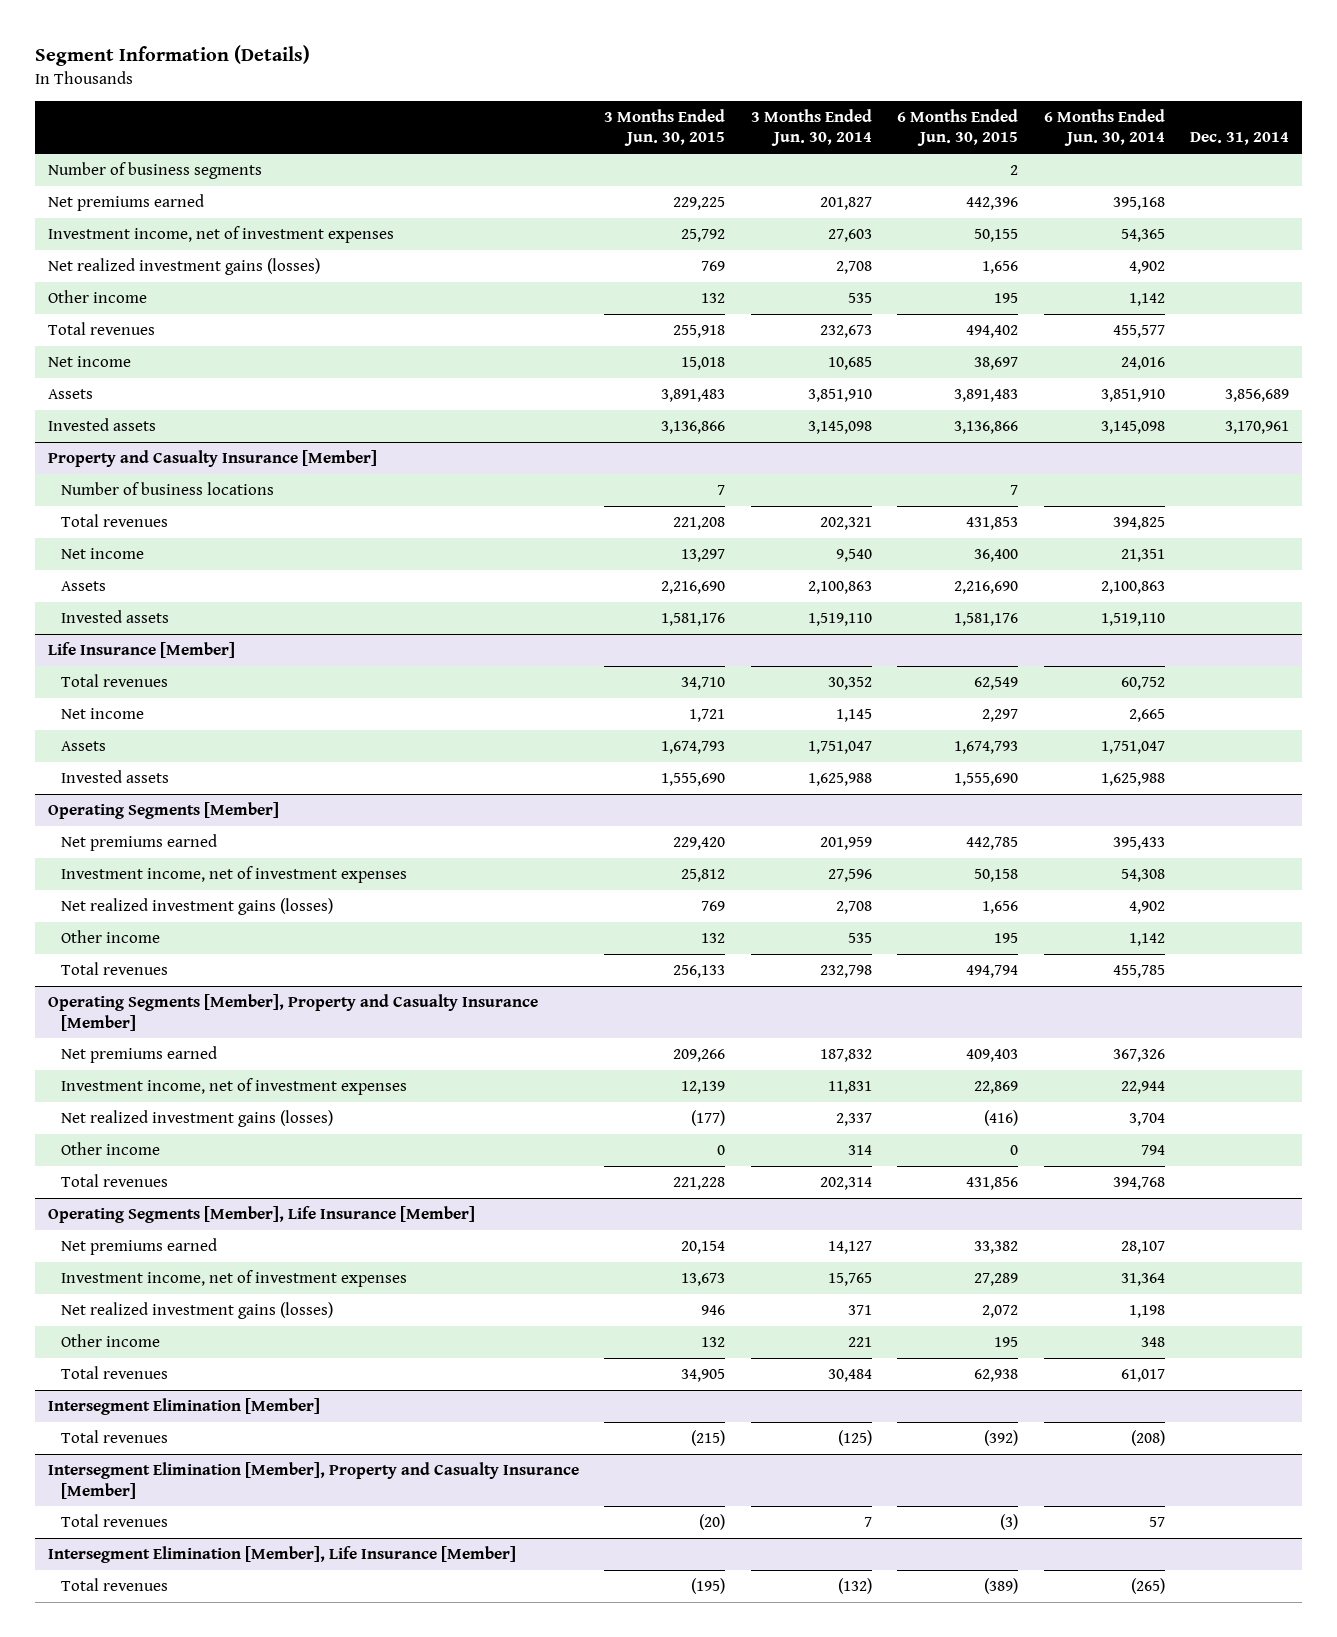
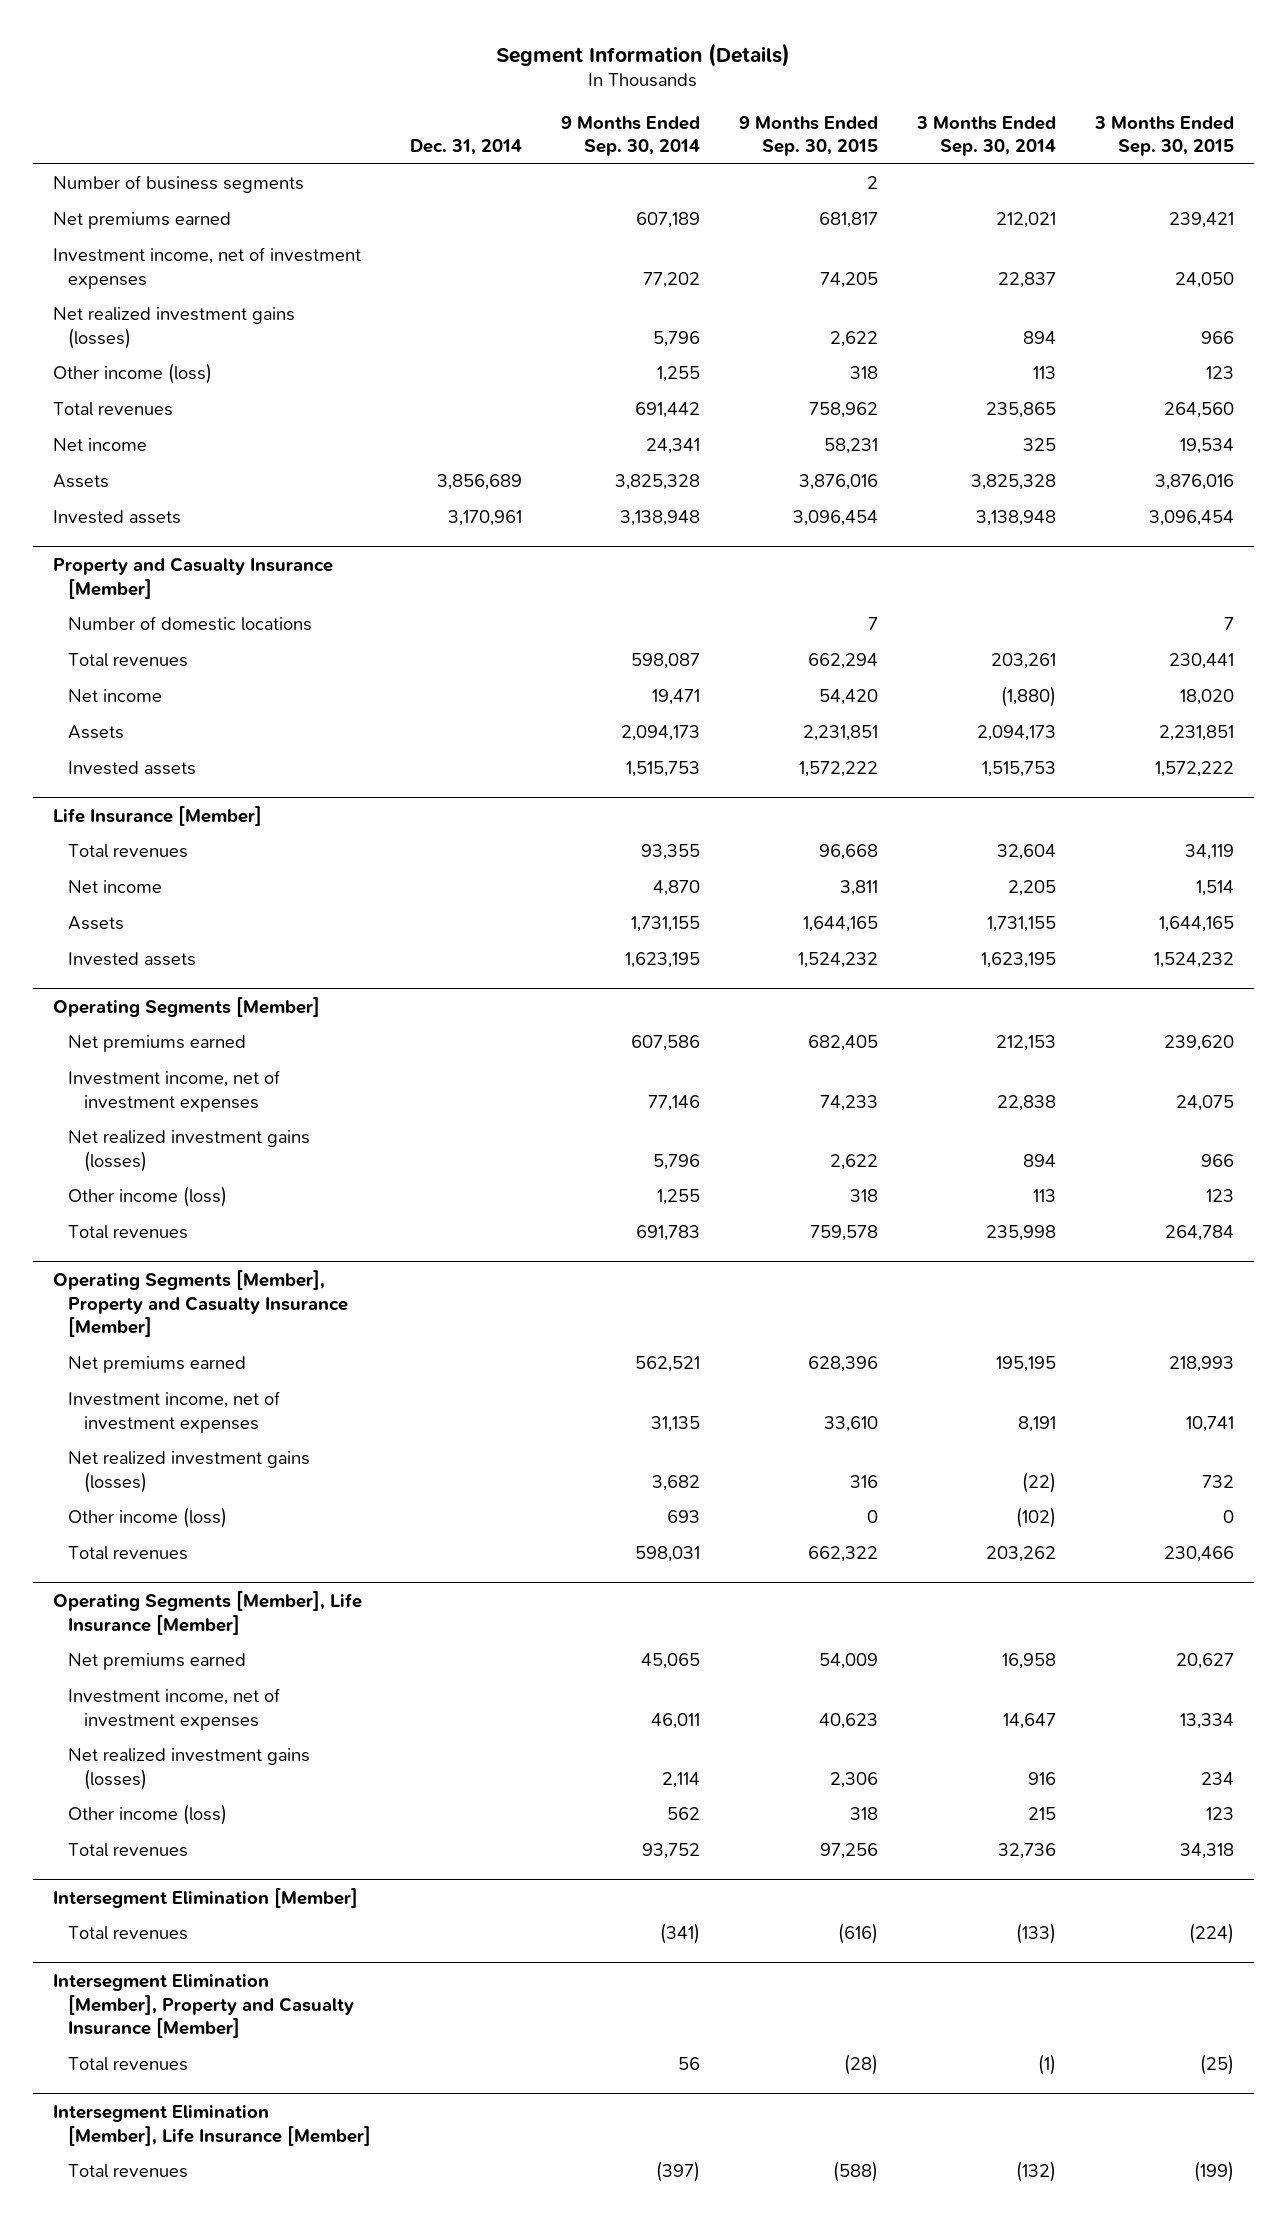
[604,108,726,147] 3 Months Ended Jun. 30, 2015 -> none
[750,108,872,147] 3 Months Ended Jun. 30, 2014 -> none
[897,108,1019,147] 6 Months Ended Jun. 30, 2015 -> none
[1043,108,1165,147] 6 Months Ended Jun. 30, 2014 -> none
none -> [561,115,701,157] 9 Months Ended Sep. 30, 2014
none -> [739,115,879,157] 9 Months Ended Sep. 30, 2015
none -> [916,115,1057,157] 3 Months Ended Sep. 30, 2014
none -> [1094,115,1235,157] 3 Months Ended Sep. 30, 2015
[47,290,147,304] Other income -> [52,363,212,385] Other income (loss)
[60,482,274,496] Number of business locations -> [68,616,313,632] Number of domestic locations
[60,930,160,944] Other income -> [68,1186,228,1208] Other income (loss)
[60,1142,160,1156] Other income -> [68,1507,228,1529] Other income (loss)
[60,1334,160,1348] Other income -> [68,1804,228,1826] Other income (loss)

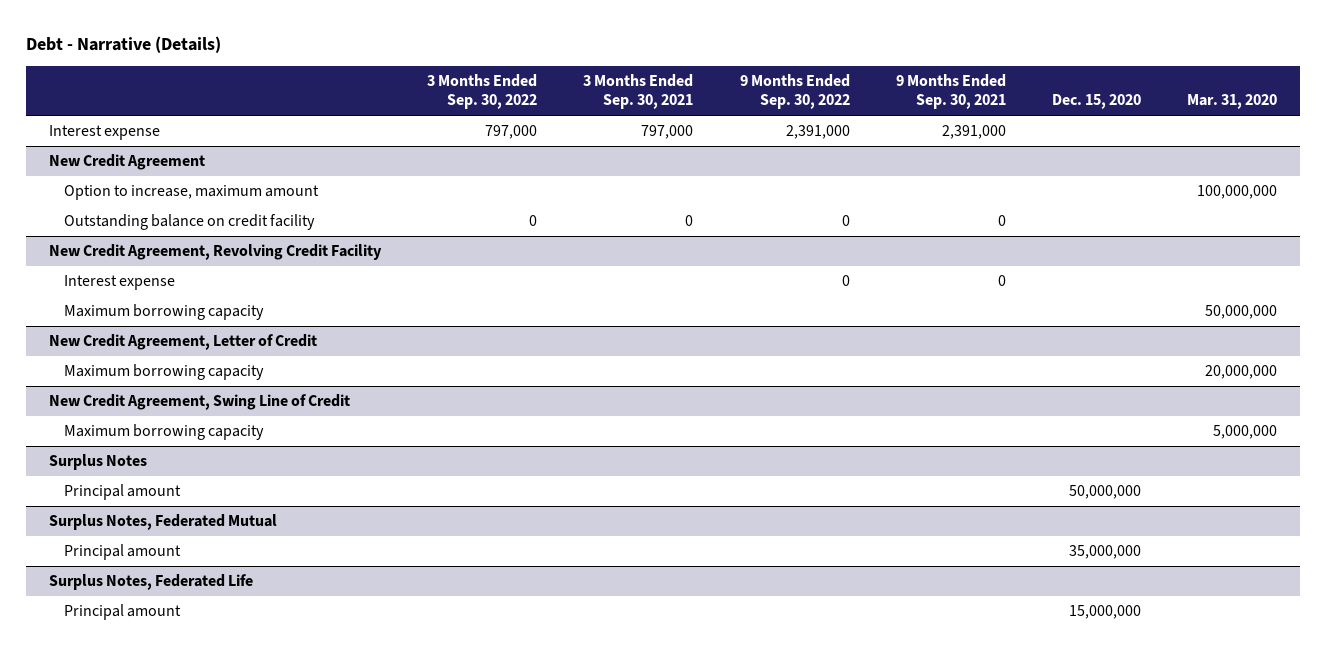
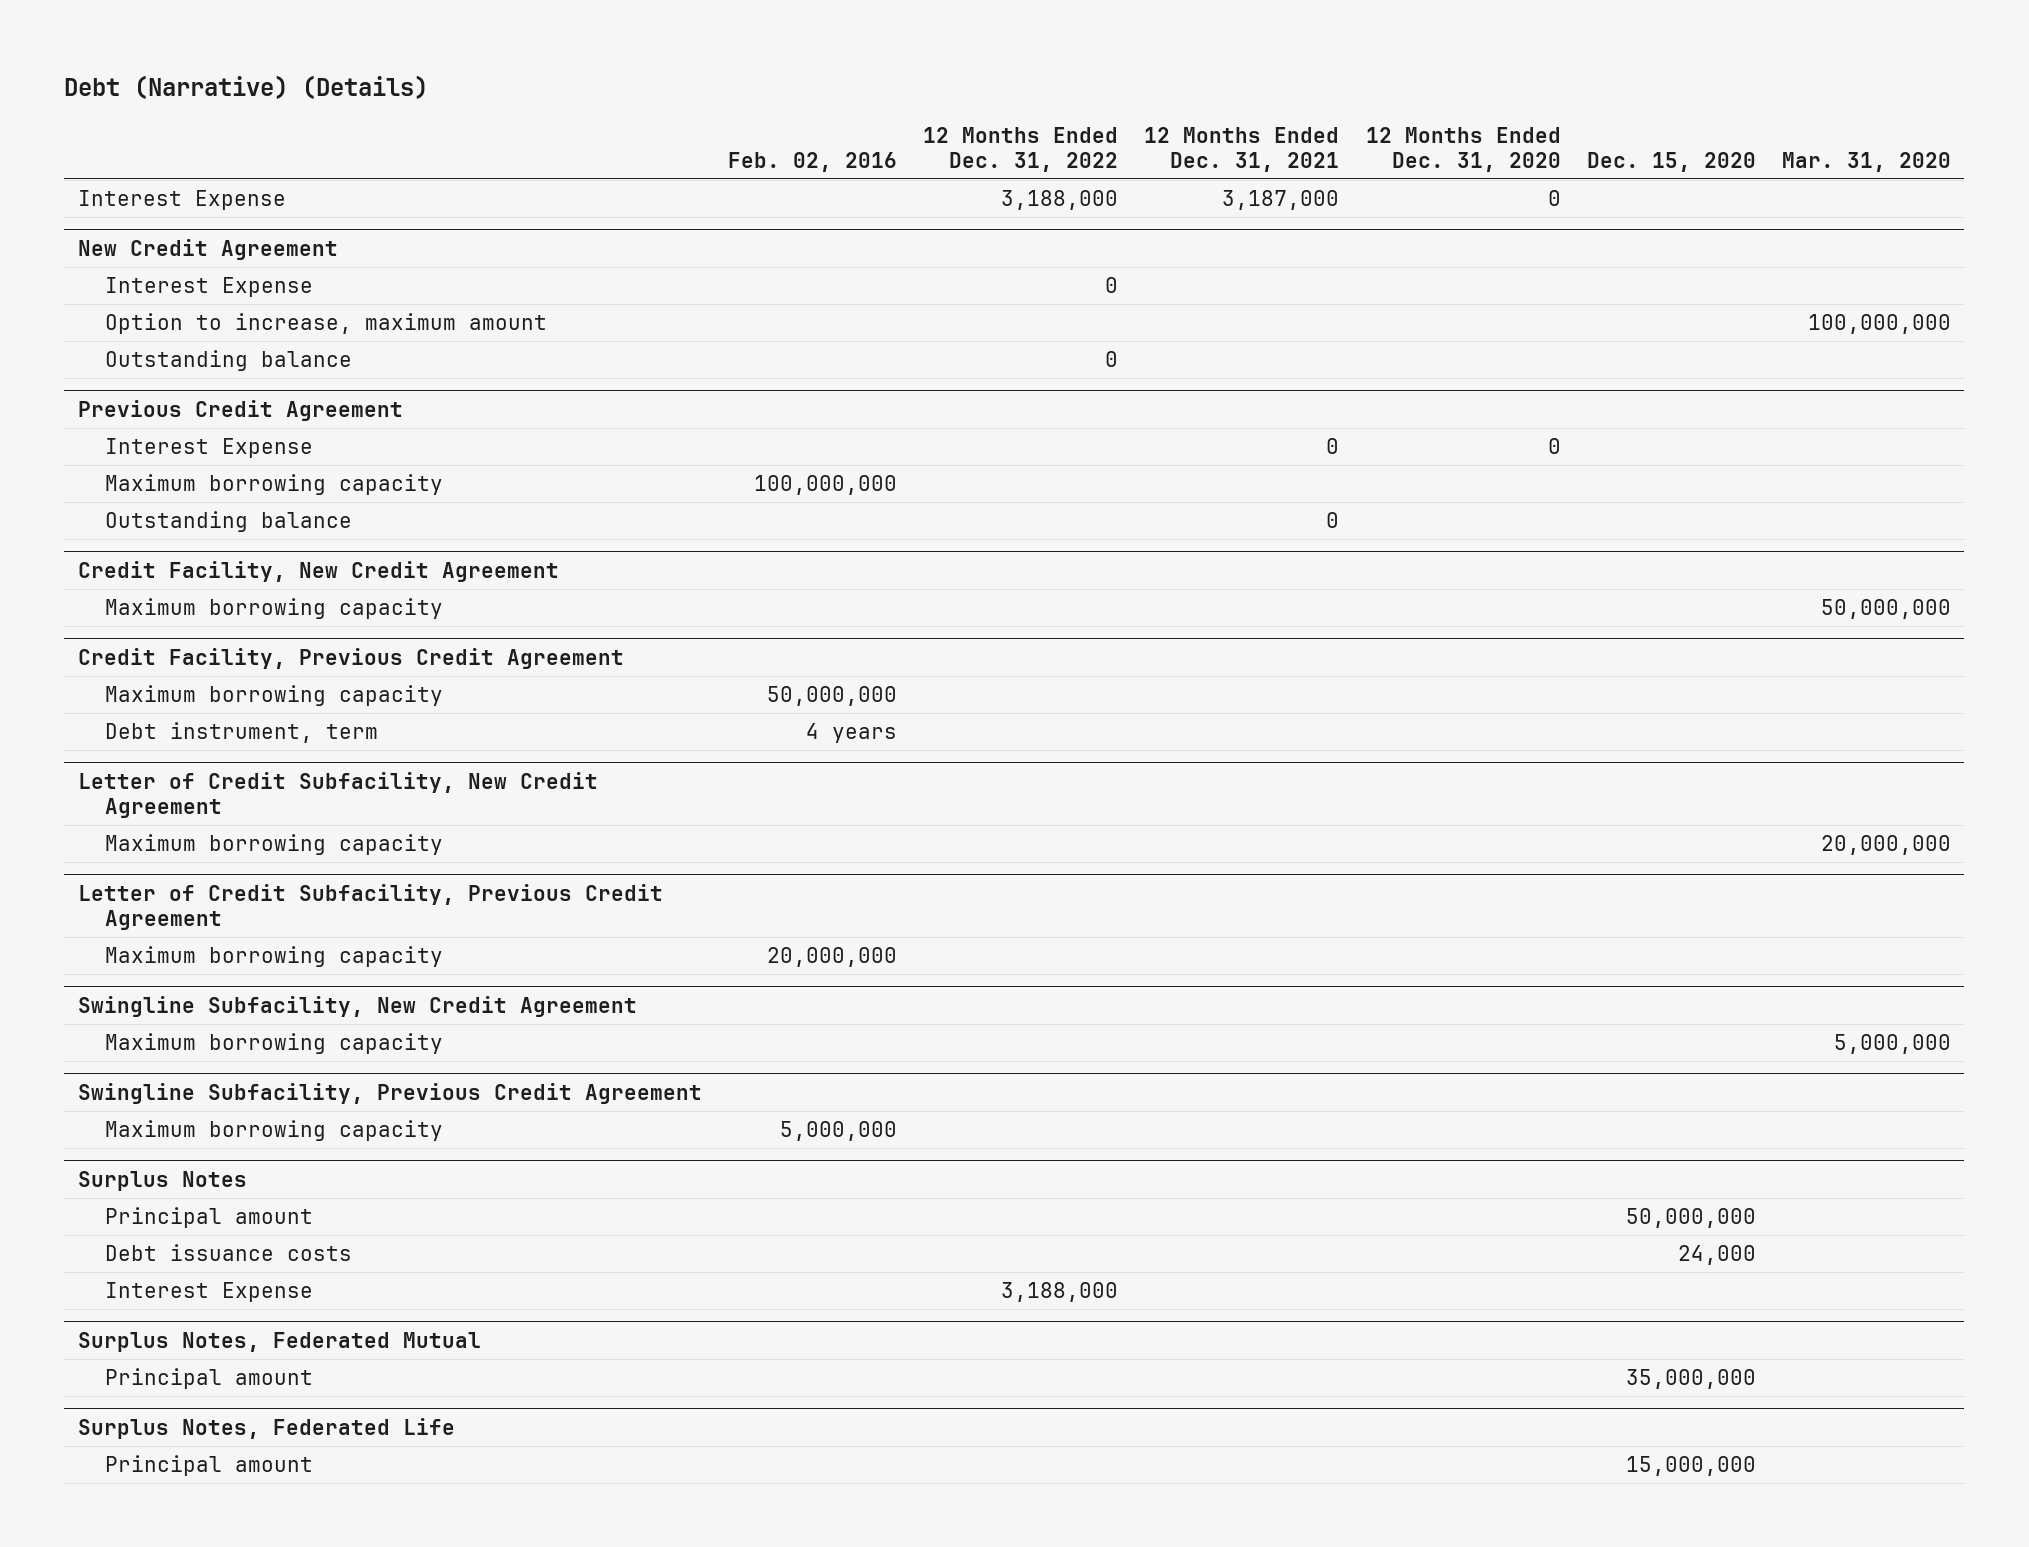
[26,36,222,54] Debt - Narrative (Details) -> [64,75,429,100] Debt (Narrative) (Details)
[427,74,538,110] 3 Months Ended Sep. 30, 2022 -> none
[583,74,694,110] 3 Months Ended Sep. 30, 2021 -> none
[739,74,850,110] 9 Months Ended Sep. 30, 2022 -> none
[895,74,1006,110] 9 Months Ended Sep. 30, 2021 -> none
none -> [727,151,897,172] Feb. 02, 2016
none -> [923,126,1119,172] 12 Months Ended Dec. 31, 2022
none -> [1144,126,1340,172] 12 Months Ended Dec. 31, 2021
none -> [1365,126,1561,172] 12 Months Ended Dec. 31, 2020
[49,125,161,141] Interest expense -> [77,190,286,211] Interest Expense
none -> [105,277,314,298] Interest Expense
[64,275,176,291] Interest expense -> none
[64,214,316,231] Outstanding balance on credit facility -> [105,350,353,372] Outstanding balance
none -> [77,399,403,421] Previous Credit Agreement
none -> [105,438,314,459] Interest Expense
none -> [105,474,444,496] Maximum borrowing capacity
none -> [105,511,353,533] Outstanding balance
[49,244,383,261] New Credit Agreement, Revolving Credit Facility -> [77,560,559,582] Credit Facility, New Credit Agreement
none -> [77,647,624,669] Credit Facility, Previous Credit Agreement
none -> [105,685,444,707] Maximum borrowing capacity
none -> [105,722,379,744] Debt instrument, term
[49,334,318,351] New Credit Agreement, Letter of Credit -> [77,771,598,818] Letter of Credit Subfacility, New Credit Agreement
none -> [77,883,663,930] Letter of Credit Subfacility, Previous Credit Agreement
none -> [105,946,444,968] Maximum borrowing capacity
[49,394,351,411] New Credit Agreement, Swing Line of Credit -> [77,995,637,1017] Swingline Subfacility, New Credit Agreement
none -> [77,1082,702,1104] Swingline Subfacility, Previous Credit Agreement
none -> [105,1120,444,1142] Maximum borrowing capacity
none -> [105,1244,353,1262] Debt issuance costs
none -> [105,1282,314,1303] Interest Expense

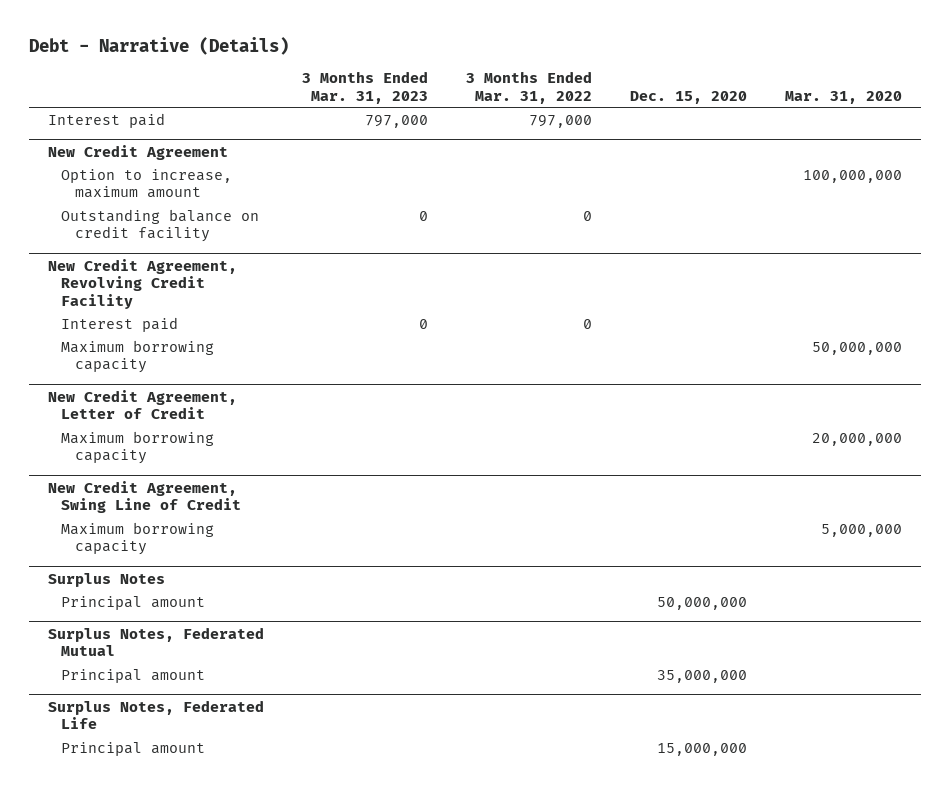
[64,75,429,100] Debt (Narrative) (Details) -> [28,36,289,55] Debt - Narrative (Details)
[727,151,897,172] Feb. 02, 2016 -> none
[923,126,1119,172] 12 Months Ended Dec. 31, 2022 -> none
[1144,126,1340,172] 12 Months Ended Dec. 31, 2021 -> none
[1365,126,1561,172] 12 Months Ended Dec. 31, 2020 -> none
none -> [301,71,428,104] 3 Months Ended Mar. 31, 2023
none -> [466,71,593,104] 3 Months Ended Mar. 31, 2022
[77,190,286,211] Interest Expense -> [47,112,165,128] Interest paid
[105,277,314,298] Interest Expense -> none
[77,399,403,421] Previous Credit Agreement -> none
[105,438,314,459] Interest Expense -> none
[105,474,444,496] Maximum borrowing capacity -> none
[105,511,353,533] Outstanding balance -> none
[105,350,353,372] Outstanding balance -> [61,208,260,243] Outstanding balance on credit facility
[77,560,559,582] Credit Facility, New Credit Agreement -> [47,258,237,309] New Credit Agreement, Revolving Credit Facility
none -> [61,316,179,332] Interest paid
[77,647,624,669] Credit Facility, Previous Credit Agreement -> none
[105,685,444,707] Maximum borrowing capacity -> none
[105,722,379,744] Debt instrument, term -> none
[77,771,598,818] Letter of Credit Subfacility, New Credit Agreement -> [47,389,237,420] New Credit Agreement, Letter of Credit
[77,883,663,930] Letter of Credit Subfacility, Previous Credit Agreement -> none
[105,946,444,968] Maximum borrowing capacity -> none
[77,995,637,1017] Swingline Subfacility, New Credit Agreement -> [47,480,242,514] New Credit Agreement, Swing Line of Credit
[77,1082,702,1104] Swingline Subfacility, Previous Credit Agreement -> none
[105,1120,444,1142] Maximum borrowing capacity -> none
[105,1244,353,1262] Debt issuance costs -> none
[105,1282,314,1303] Interest Expense -> none

